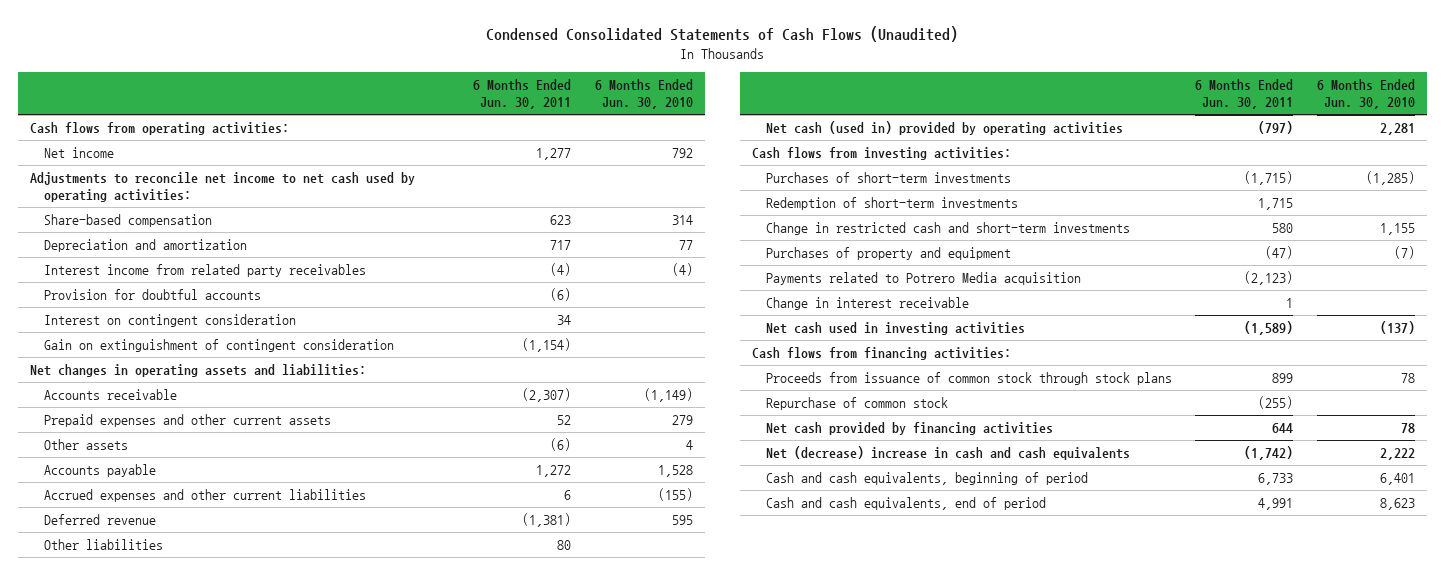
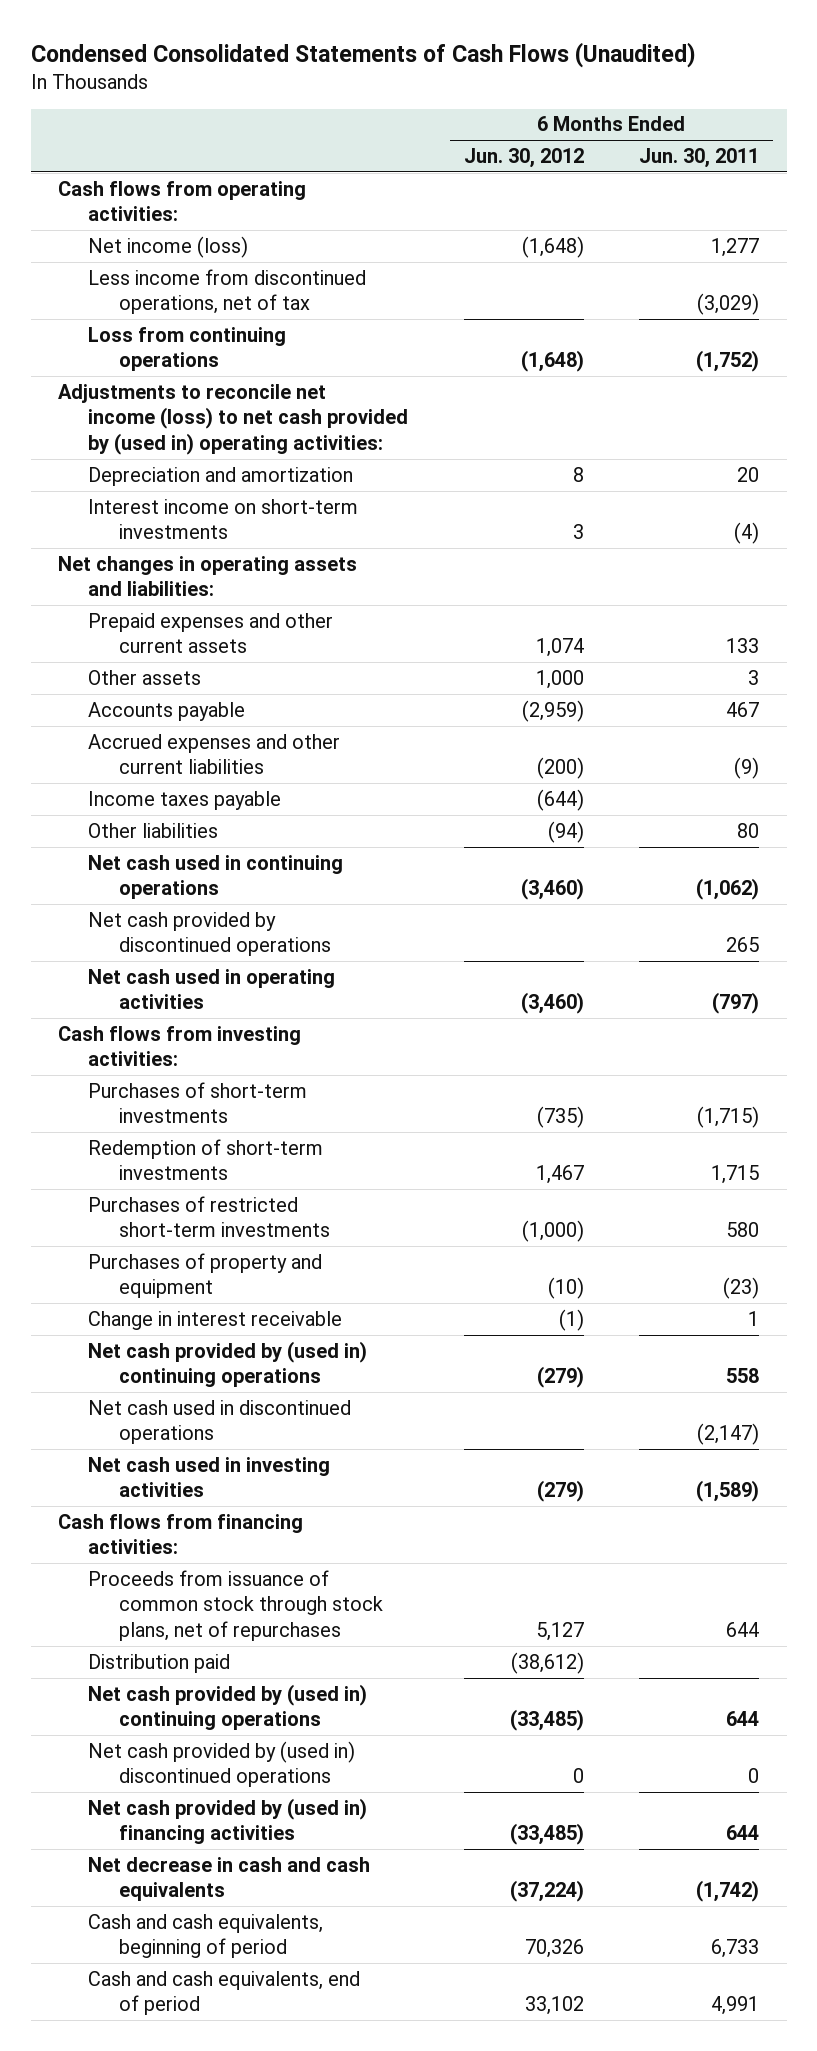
[595,78,694,110] 6 Months Ended Jun. 30, 2010 -> none
none -> [463,148,584,169] Jun. 30, 2012
[43,213,212,227] Share-based compensation -> none
[43,288,261,300] Provision for doubtful accounts -> none
[43,313,296,327] Interest on contingent consideration -> none
[43,338,394,352] Gain on extinguishment of contingent consideration -> none
[43,146,114,158] Net income -> [88,235,249,258] Net income (loss)
none -> [88,268,367,315] Less income from discontinued operations, net of tax
none -> [88,326,287,372] Loss from continuing operations
[29,171,415,203] Adjustments to reconcile net income to net cash used by operating activities: -> [58,383,409,455] Adjustments to reconcile net income (loss) to net cash provided by (used in) operating activities:
[550,239,572,250] 717 -> [736,466,759,482] 20
[43,263,366,277] Interest income from related party receivables -> [88,498,359,540] Interest income on short-term investments
[43,388,177,400] Accounts receivable -> none
[43,513,156,525] Deferred revenue -> none
[557,414,572,425] 52 -> [725,638,759,654] 133
[550,437,572,451] (6) -> [747,669,759,685] 3
[536,464,572,477] 1,272 -> [725,701,759,717] 467
[564,489,572,500] 6 -> [733,757,759,780] (9)
none -> [88,790,282,810] Income taxes payable
none -> [88,854,344,900] Net cash used in continuing operations
none -> [88,911,331,957] Net cash provided by discontinued operations
[765,120,1123,135] Net cash (used in) provided by operating activities -> [88,968,336,1010] Net cash used in operating activities
[765,271,1081,285] Payments related to Potrero Media acquisition -> none
[765,221,1130,235] Change in restricted cash and short-term investments -> [88,1195,330,1238] Purchases of restricted short-term investments
[1265,245,1294,259] (47) -> [722,1277,759,1300] (23)
none -> [88,1340,368,1388] Net cash provided by (used in) continuing operations
none -> [88,1399,352,1445] Net cash used in discontinued operations
[765,396,948,410] Repurchase of common stock -> none
[765,371,1172,385] Proceeds from issuance of common stock through stock plans -> [88,1569,383,1641] Proceeds from issuance of common stock through stock plans, net of repurchases
[1272,372,1294,383] 899 -> [725,1621,759,1637] 644
none -> [88,1653,231,1673] Distribution paid
none -> [88,1683,368,1731] Net cash provided by (used in) continuing operations
none -> [88,1740,356,1788] Net cash provided by (used in) discontinued operations
[765,421,1053,435] Net cash provided by financing activities -> [88,1797,368,1845] Net cash provided by (used in) financing activities
[765,445,1130,460] Net (decrease) increase in cash and cash equivalents -> [88,1856,371,1902] Net decrease in cash and cash equivalents

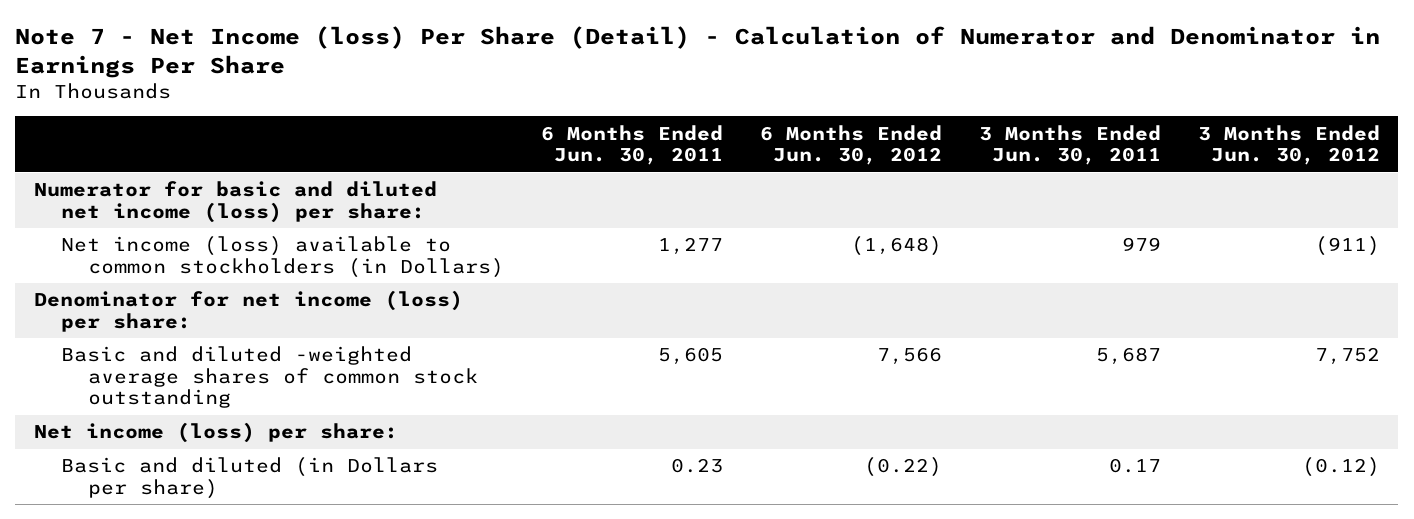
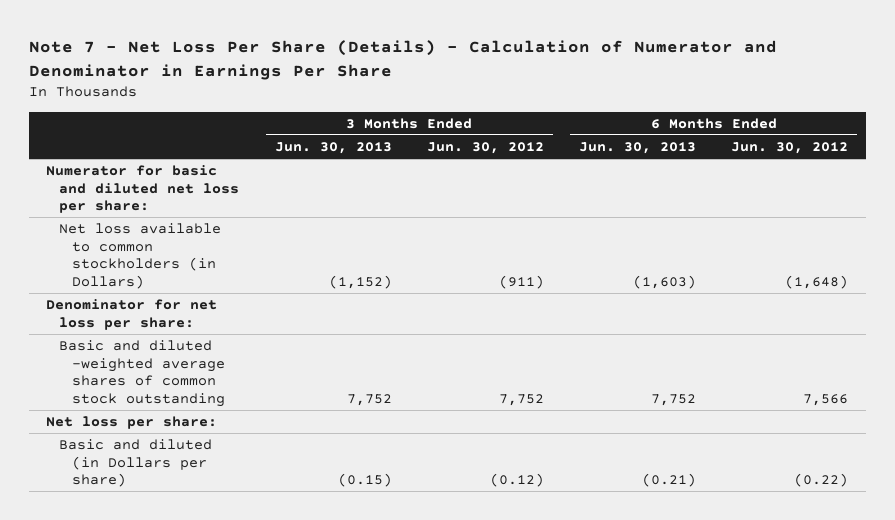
[15,26,1381,78] Note 7 - Net Income (loss) Per Share (Detail) - Calculation of Numerator and Denominator in Earnings Per Share -> [28,40,777,80] Note 7 - Net Loss Per Share (Details) - Calculation of Numerator and Denominator in Earnings Per Share
[541,124,724,166] 6 Months Ended Jun. 30, 2011 -> none
[979,124,1162,166] 3 Months Ended Jun. 30, 2011 -> none
none -> [274,142,392,155] Jun. 30, 2013
none -> [579,142,697,155] Jun. 30, 2013
[33,181,437,223] Numerator for basic and diluted net income (loss) per share: -> [46,165,240,214] Numerator for basic and diluted net loss per share:
[60,236,505,278] Net income (loss) available to common stockholders (in Dollars) -> [59,223,222,289] Net loss available to common stockholders (in Dollars)
[33,290,463,332] Denominator for net income (loss) per share: -> [46,299,218,330] Denominator for net loss per share:
[33,422,398,444] Net income (loss) per share: -> [46,416,218,430] Net loss per share:

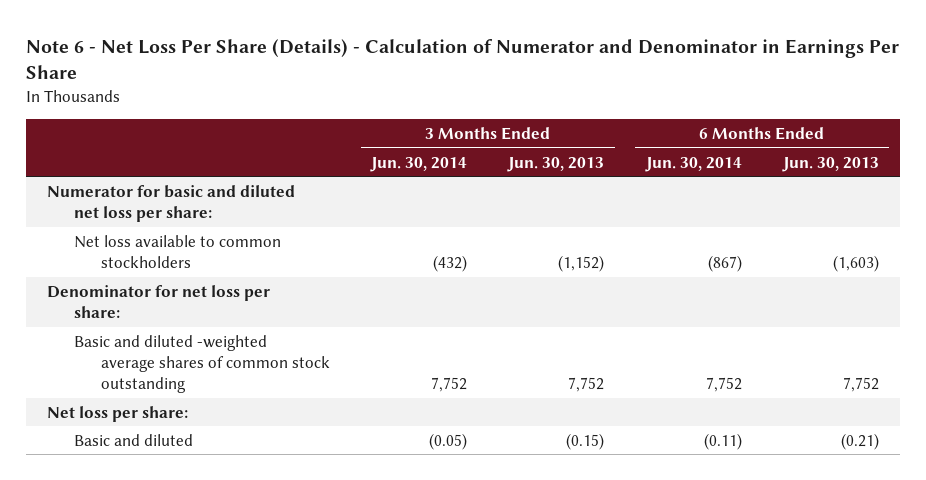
[28,40,777,80] Note 7 - Net Loss Per Share (Details) - Calculation of Numerator and Denominator in Earnings Per Share -> [26,38,900,80] Note 6 - Net Loss Per Share (Details) - Calculation of Numerator and Denominator in Earnings Per Share
[426,142,544,155] Jun. 30, 2012 -> none
[731,142,849,155] Jun. 30, 2012 -> none
none -> [370,156,468,172] Jun. 30, 2014
none -> [644,156,742,172] Jun. 30, 2014
[59,223,222,289] Net loss available to common stockholders (in Dollars) -> [73,234,281,268] Net loss available to common stockholders
[59,439,213,488] Basic and diluted (in Dollars per share) -> [73,433,193,446] Basic and diluted

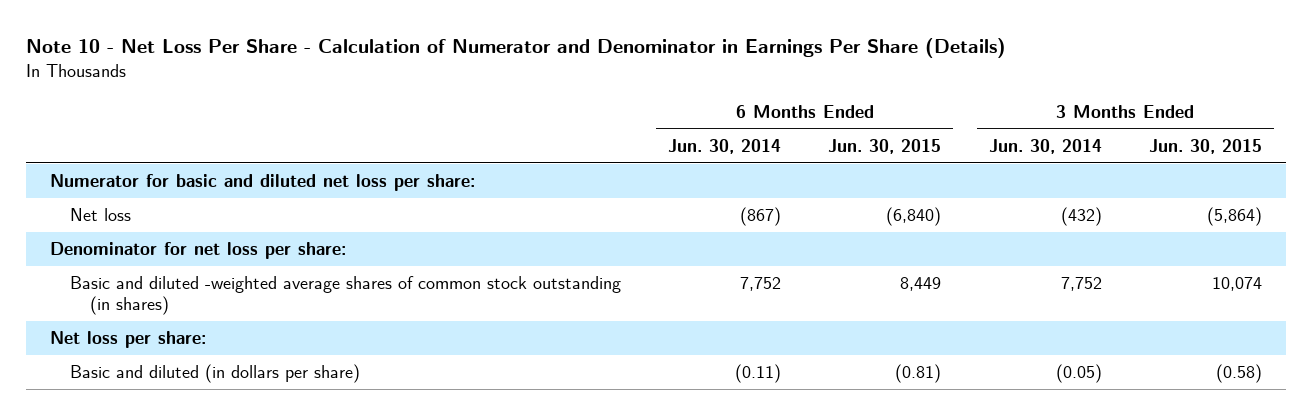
[26,38,900,80] Note 6 - Net Loss Per Share (Details) - Calculation of Numerator and Denominator in Earnings Per Share -> [26,38,1007,59] Note 10 - Net Loss Per Share - Calculation of Numerator and Denominator in Earnings Per Share (Details)
[507,156,605,172] Jun. 30, 2013 -> none
[782,156,880,172] Jun. 30, 2013 -> none
none -> [828,138,942,154] Jun. 30, 2015
none -> [1148,138,1262,154] Jun. 30, 2015
[73,234,281,268] Net loss available to common stockholders -> [69,208,131,222] Net loss
[73,334,330,393] Basic and diluted -weighted average shares of common stock outstanding -> [69,276,621,315] Basic and diluted -weighted average shares of common stock outstanding (in shares)
[73,433,193,446] Basic and diluted -> [69,364,360,384] Basic and diluted (in dollars per share)

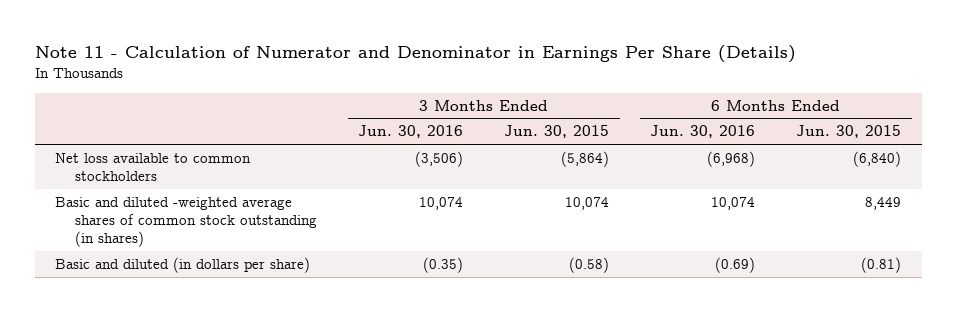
[26,38,1007,59] Note 10 - Net Loss Per Share - Calculation of Numerator and Denominator in Earnings Per Share (Details) -> [34,44,796,63] Note 11 - Calculation of Numerator and Denominator in Earnings Per Share (Details)
[668,138,782,154] Jun. 30, 2014 -> none
[988,138,1102,154] Jun. 30, 2014 -> none
none -> [358,125,464,139] Jun. 30, 2016
none -> [650,125,756,139] Jun. 30, 2016
[49,174,475,192] Numerator for basic and diluted net loss per share: -> none
[49,242,346,260] Denominator for net loss per share: -> none
[69,208,131,222] Net loss -> [55,152,252,181] Net loss available to common stockholders
[49,331,206,349] Net loss per share: -> none

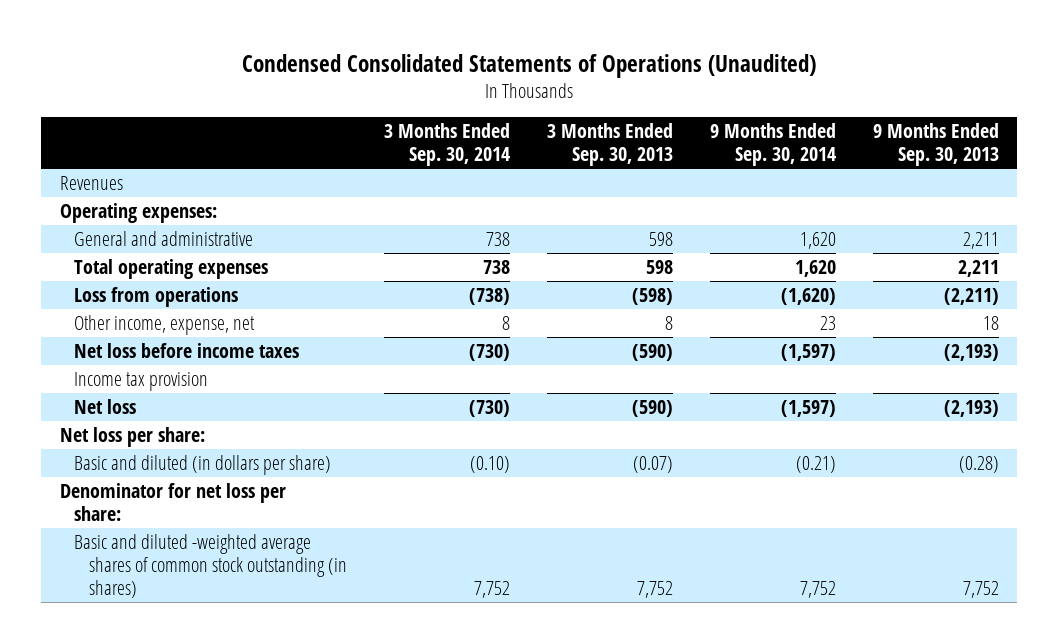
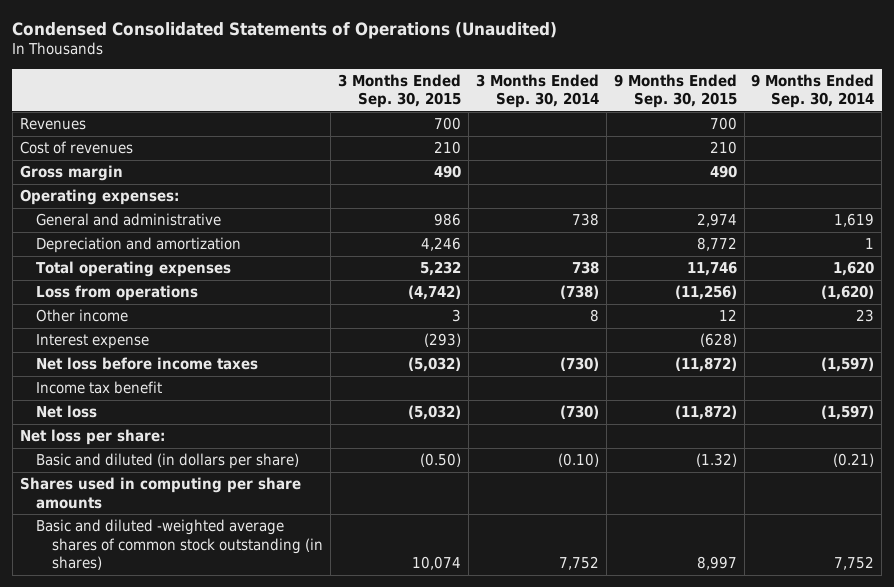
[546,123,673,167] 3 Months Ended Sep. 30, 2013 -> none
[872,123,999,167] 9 Months Ended Sep. 30, 2013 -> none
none -> [337,73,461,109] 3 Months Ended Sep. 30, 2015
none -> [613,73,737,109] 9 Months Ended Sep. 30, 2015
none -> [19,141,133,155] Cost of revenues
none -> [19,165,123,182] Gross margin
[799,231,836,249] 1,620 -> [834,213,875,228] 1,619
none -> [35,237,241,254] Depreciation and amortization
[74,314,256,335] Other income, expense, net -> [35,309,128,323] Other income
none -> [35,334,149,350] Interest expense
[74,371,209,391] Income tax provision -> [35,381,162,395] Income tax benefit
[59,482,286,521] Denominator for net loss per share: -> none
none -> [19,477,301,509] Shares used in computing per share amounts

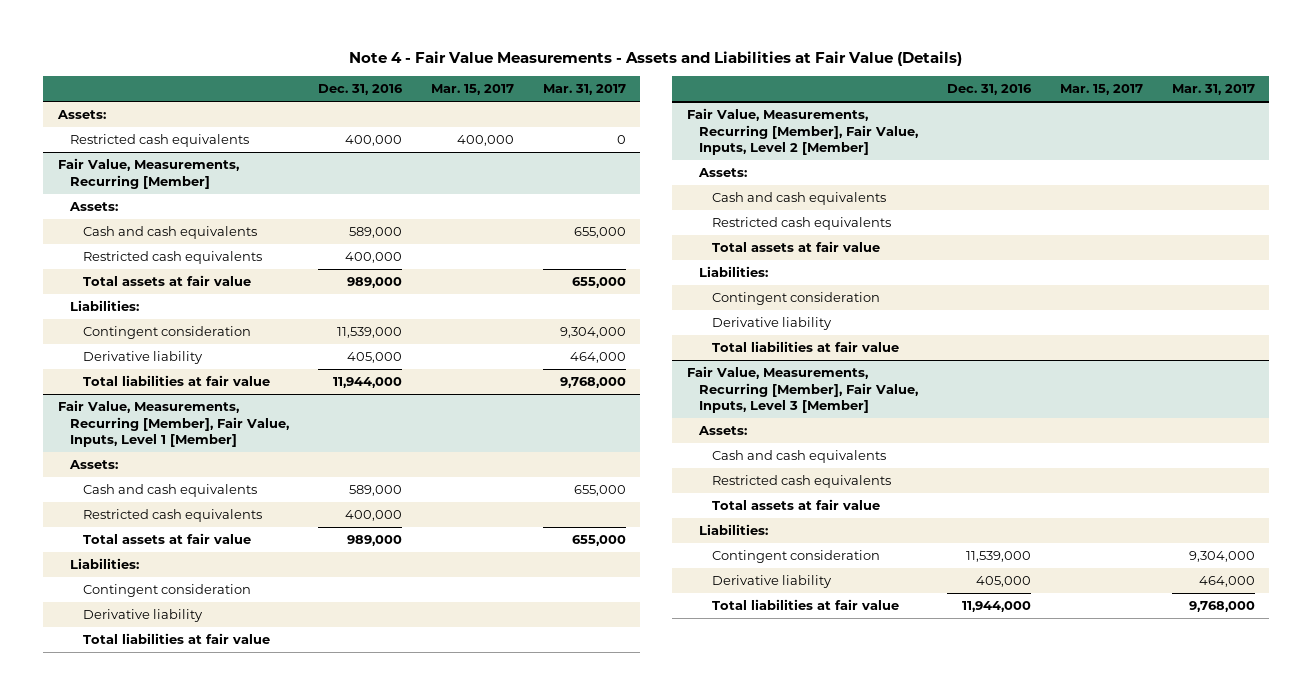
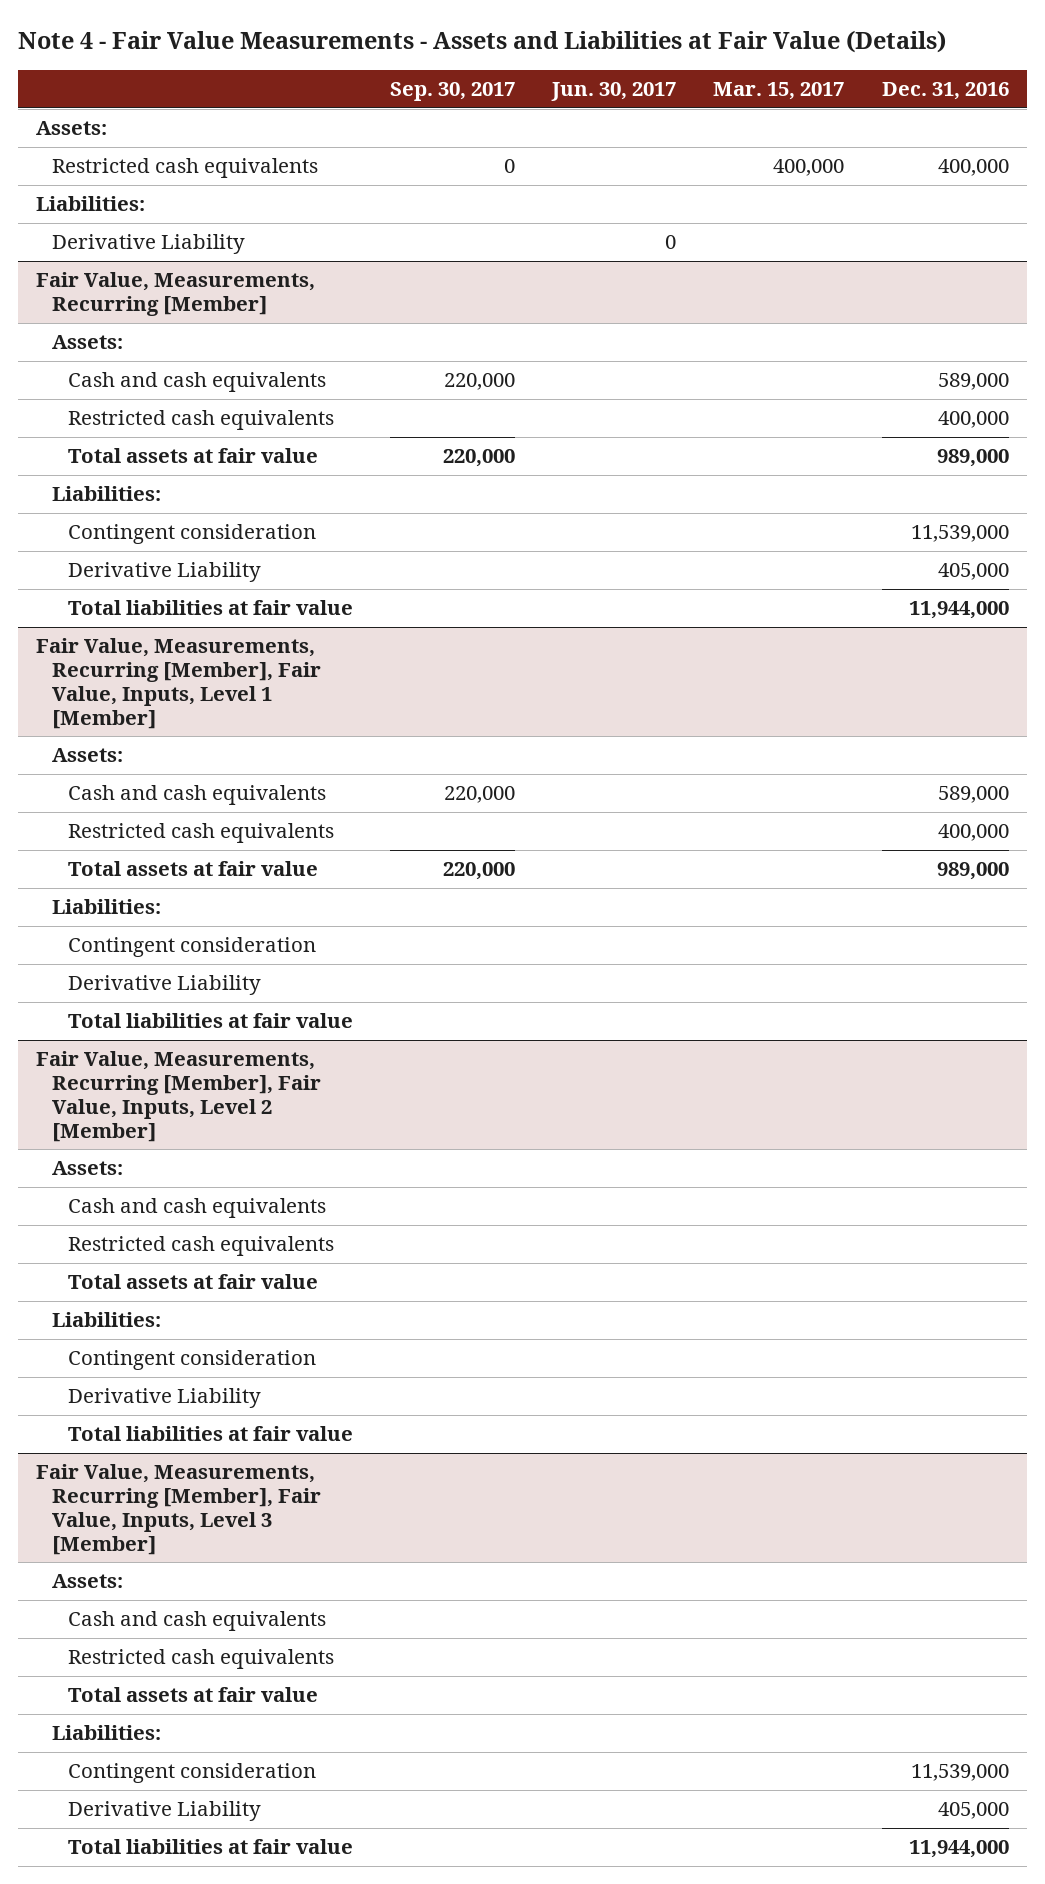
[542,84,626,96] Mar. 31, 2017 -> none
none -> [389,82,515,102] Sep. 30, 2017
none -> [551,82,677,102] Jun. 30, 2017
none -> [36,196,146,212] Liabilities:
none -> [51,234,245,255] Derivative Liability
[82,351,203,365] Derivative liability -> [67,562,261,583] Derivative Liability
[82,609,203,623] Derivative liability -> [67,975,261,996] Derivative Liability
[711,317,832,331] Derivative liability -> [67,1388,261,1409] Derivative Liability
[711,575,832,589] Derivative liability -> [67,1801,261,1822] Derivative Liability

